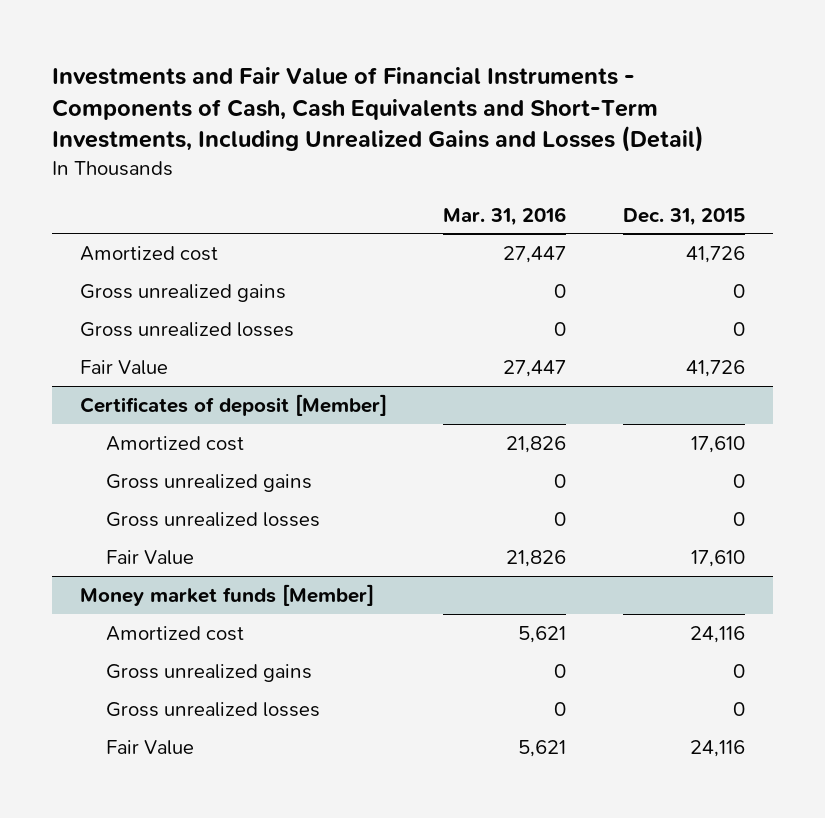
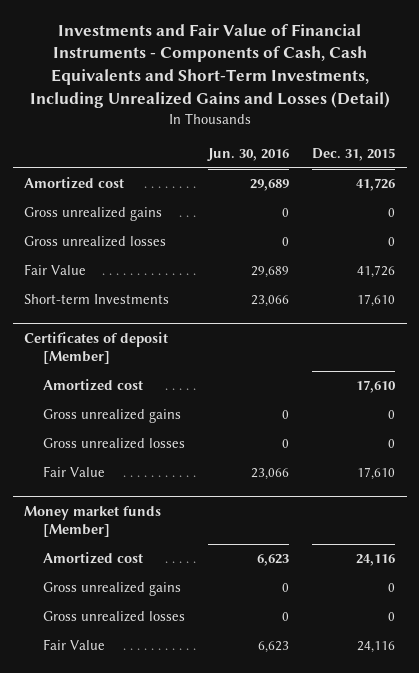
[443,206,567,226] Mar. 31, 2016 -> none
none -> [206,147,289,161] Jun. 30, 2016
none -> [24,294,170,305] Short-term Investments

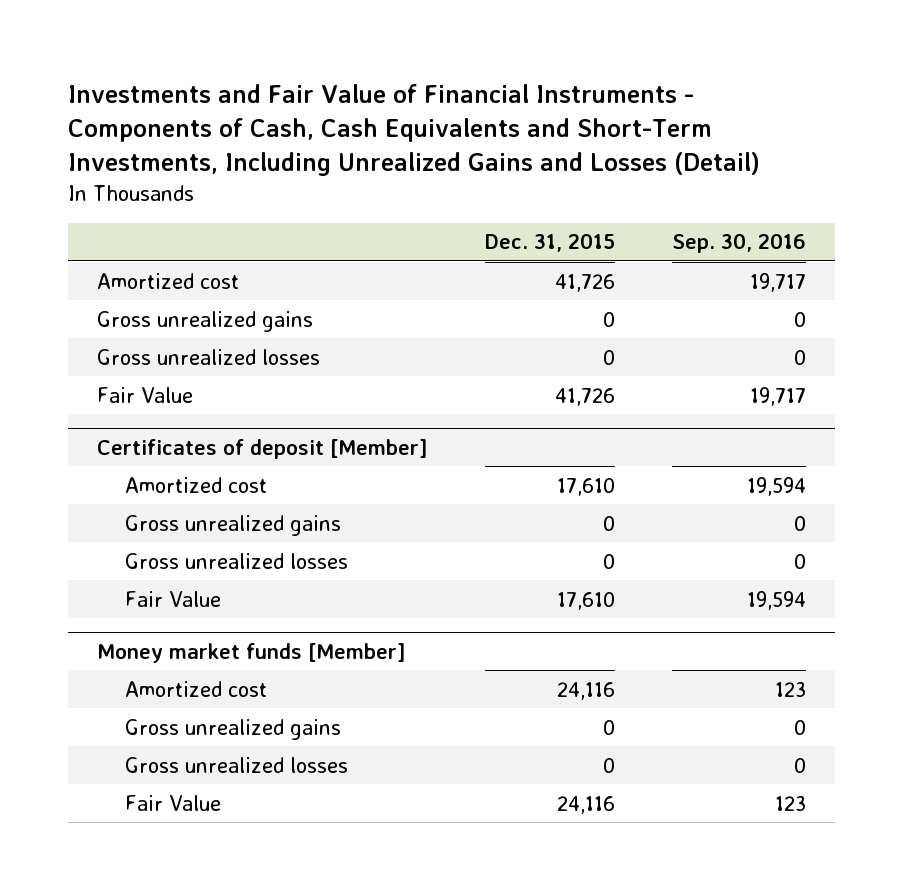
[206,147,289,161] Jun. 30, 2016 -> none
none -> [672,233,807,254] Sep. 30, 2016
[24,294,170,305] Short-term Investments -> none

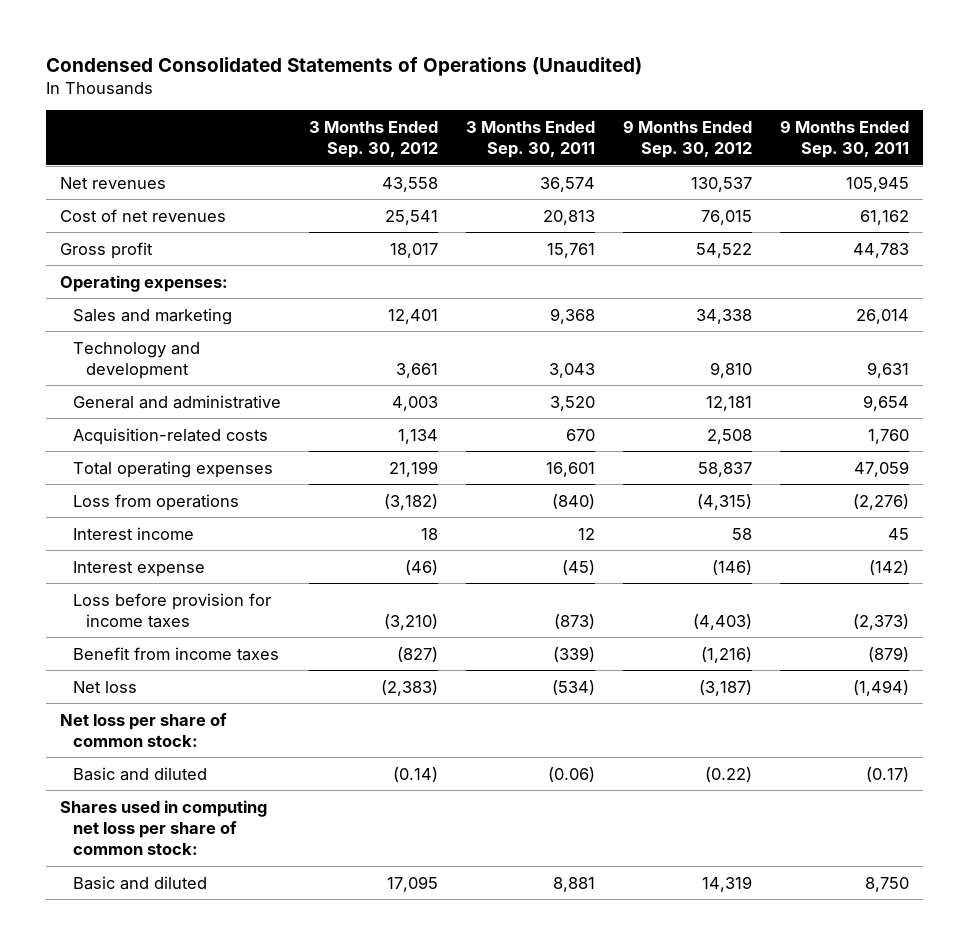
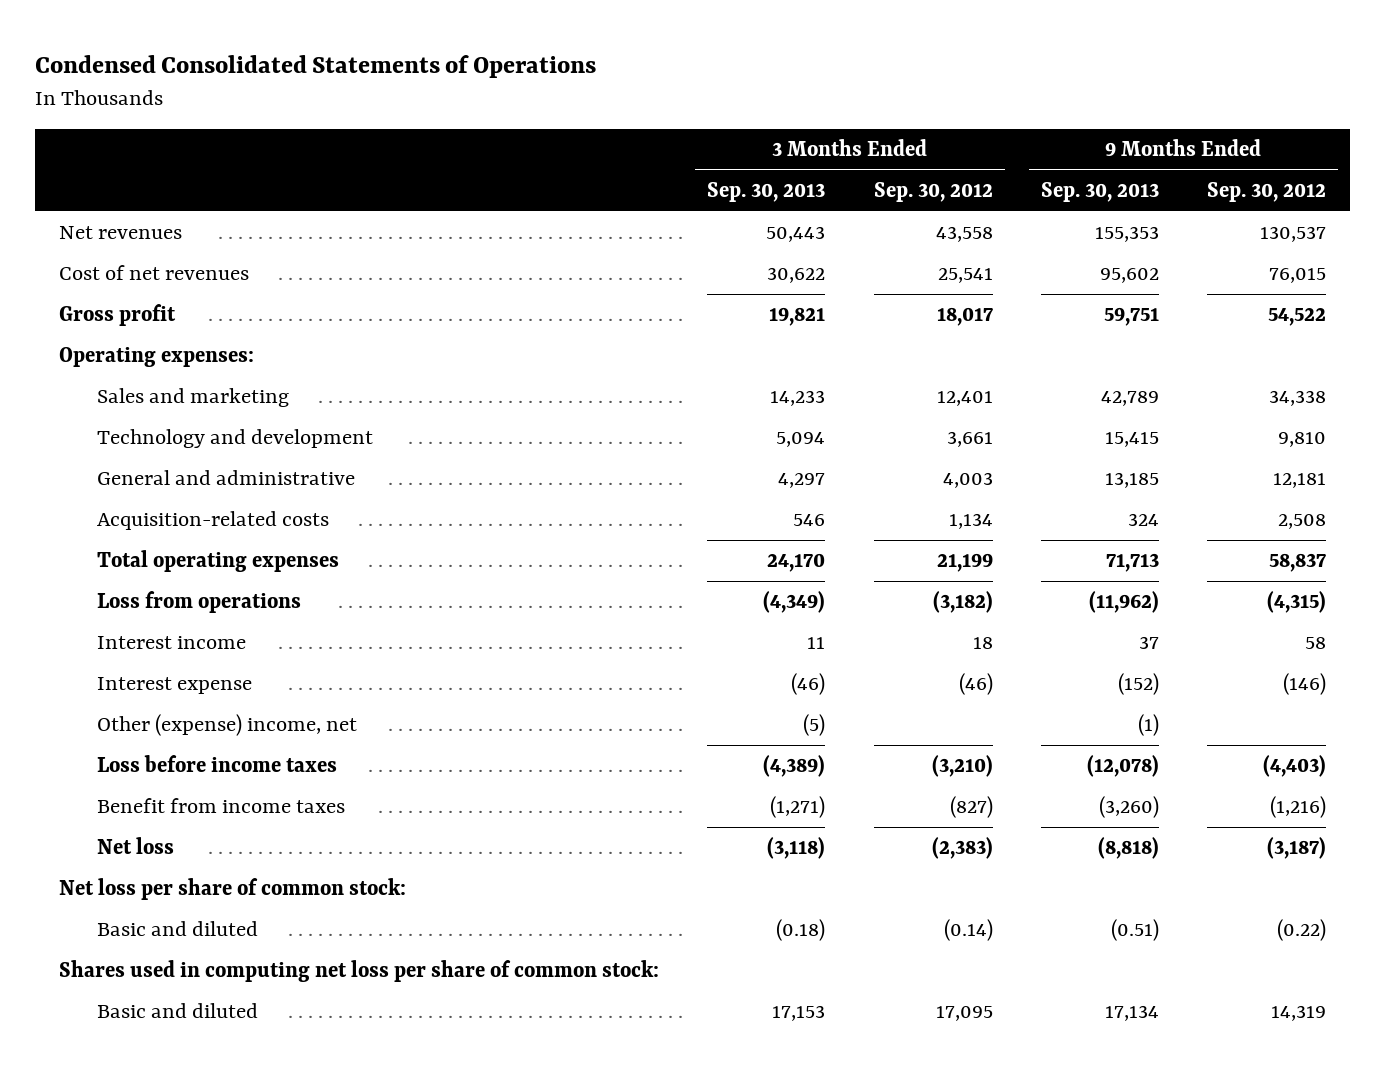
[46,56,643,76] Condensed Consolidated Statements of Operations (Unaudited) -> [35,54,597,78] Condensed Consolidated Statements of Operations
[465,120,595,159] 3 Months Ended Sep. 30, 2011 -> none
[779,119,909,159] 9 Months Ended Sep. 30, 2011 -> none
none -> [707,182,826,203] Sep. 30, 2013
none -> [1040,182,1159,203] Sep. 30, 2013
none -> [96,714,357,737] Other (expense) income, net
[72,592,271,628] Loss before provision for income taxes -> [96,755,337,773] Loss before income taxes

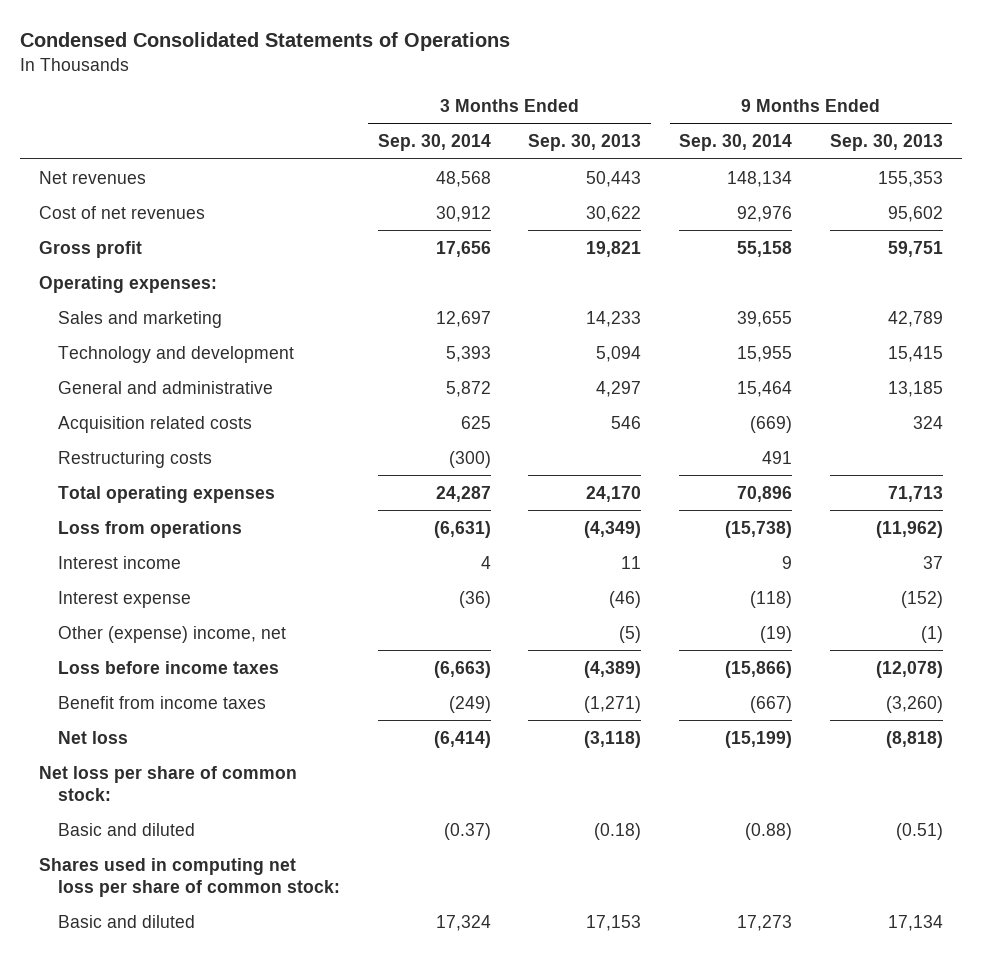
[873,182,993,203] Sep. 30, 2012 -> none
[1206,182,1326,203] Sep. 30, 2012 -> none
none -> [377,134,491,152] Sep. 30, 2014
none -> [679,134,793,152] Sep. 30, 2014
[96,511,329,531] Acquisition-related costs -> [58,415,253,433] Acquisition related costs
none -> [58,450,213,468] Restructuring costs

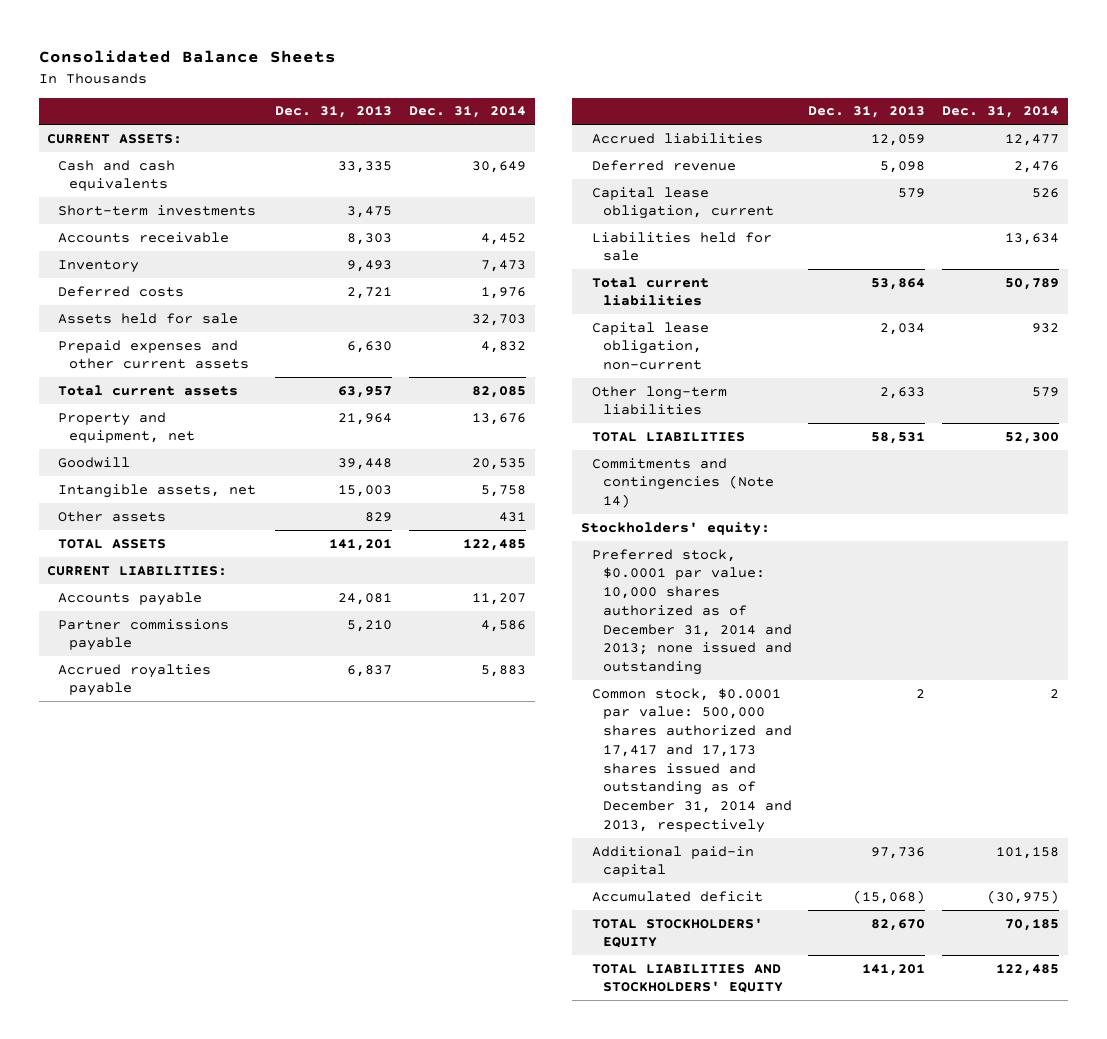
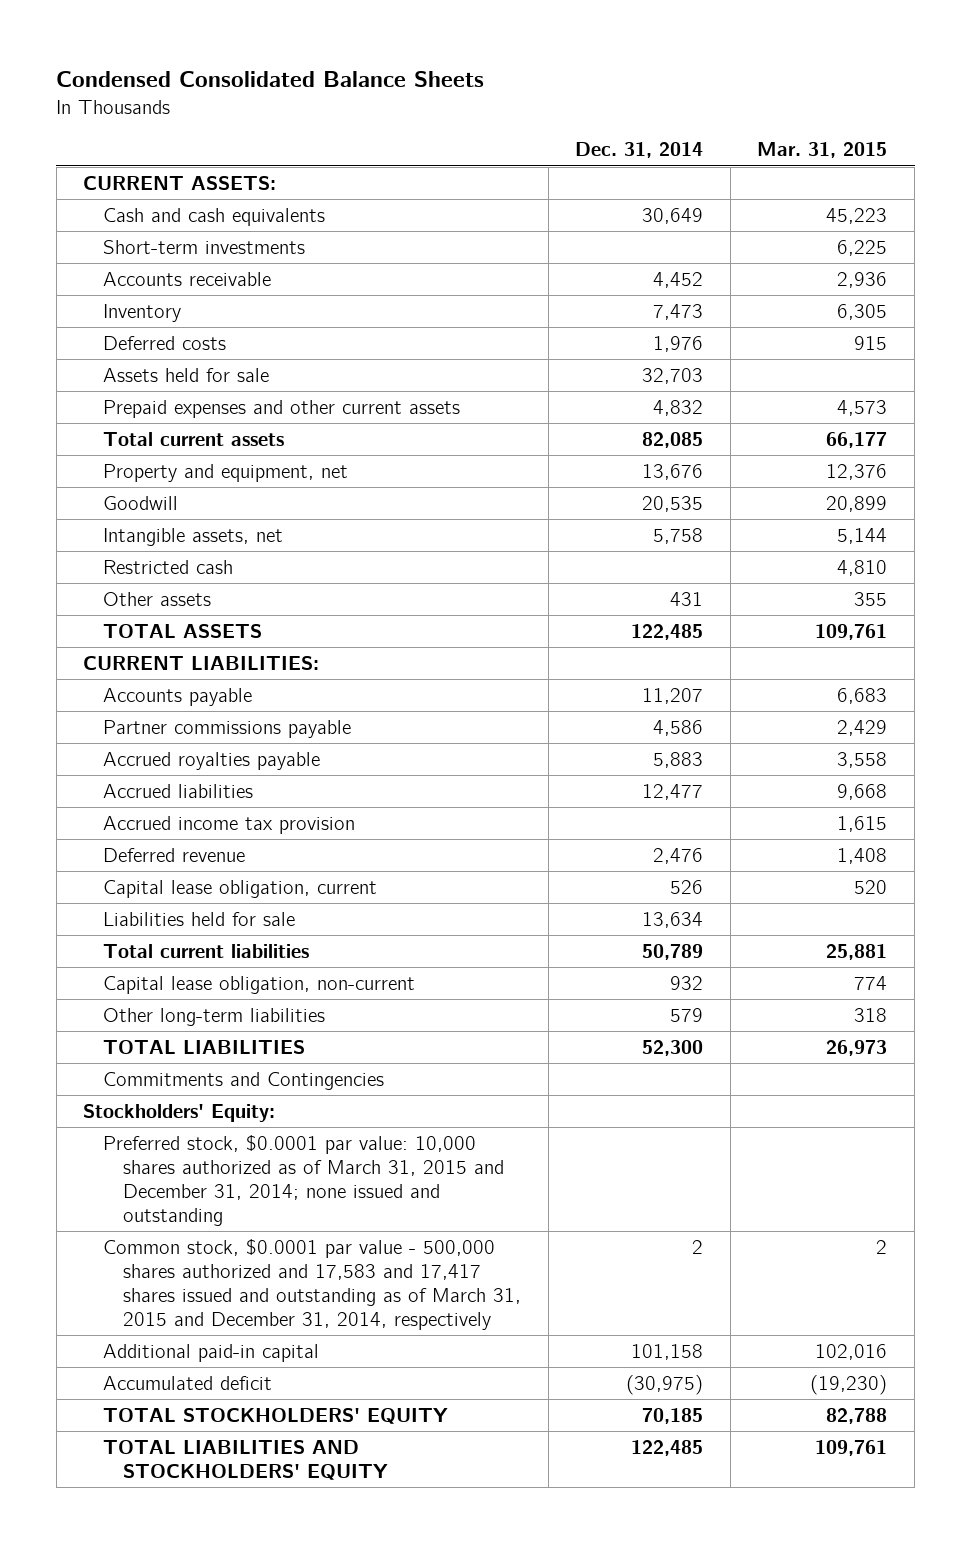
[39,50,337,64] Consolidated Balance Sheets -> [56,70,485,87] Condensed Consolidated Balance Sheets
[275,106,393,119] Dec. 31, 2013 -> none
none -> [757,142,888,159] Mar. 31, 2015
none -> [103,559,234,574] Restricted cash
none -> [103,815,356,834] Accrued income tax provision
[591,457,774,509] Commitments and contingencies (Note 14) -> [103,1071,385,1090] Commitments and Contingencies
[580,521,770,536] Stockholders' equity: -> [83,1103,276,1122] Stockholders' Equity:
[591,548,792,676] Preferred stock, $0.0001 par value: 10,000 shares authorized as of December 31, 2014 and 2013; none issued and outstanding -> [103,1134,504,1226] Preferred stock, $0.0001 par value: 10,000 shares authorized as of March 31, 2015 and December 31, 2014; none issued and outstanding
[591,687,792,833] Common stock, $0.0001 par value: 500,000 shares authorized and 17,417 and 17,173 shares issued and outstanding as of December 31, 2014 and 2013, respectively -> [103,1238,521,1330] Common stock, $0.0001 par value - 500,000 shares authorized and 17,583 and 17,417 shares issued and outstanding as of March 31, 2015 and December 31, 2014, respectively

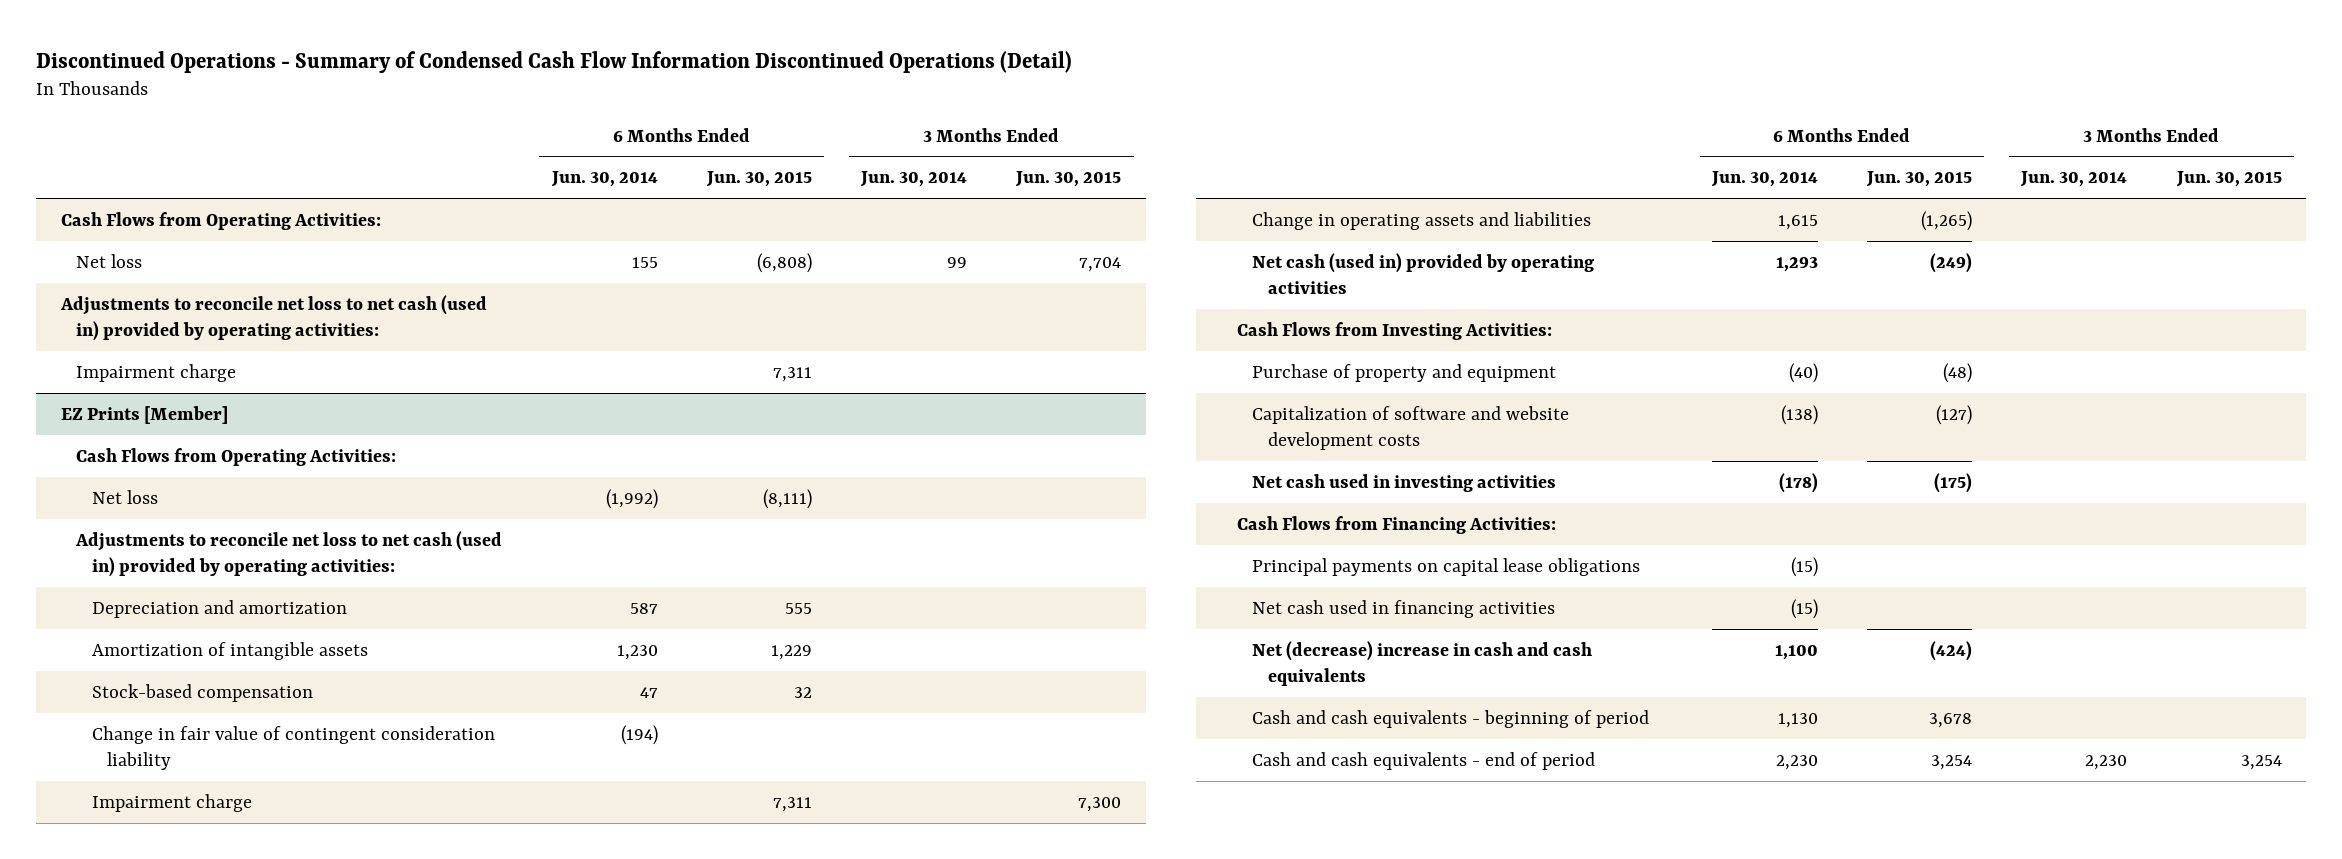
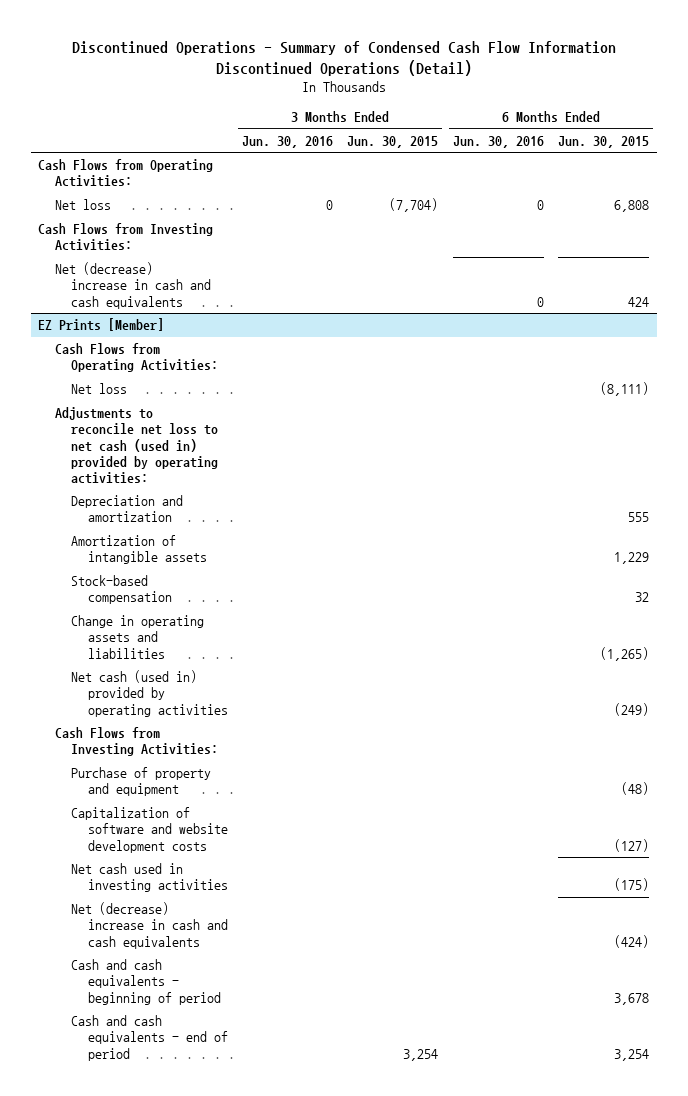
[550,171,658,188] Jun. 30, 2014 -> none
[859,171,967,188] Jun. 30, 2014 -> none
none -> [241,135,333,148] Jun. 30, 2016
none -> [452,135,544,148] Jun. 30, 2016
[59,294,487,341] Adjustments to reconcile net loss to net cash (used in) provided by operating activities: -> none
[76,363,237,382] Impairment charge -> none
[756,252,812,273] (6,808) -> [614,200,650,213] 6,808
[1079,256,1122,272] 7,704 -> [389,198,439,213] (7,704)
none -> [38,223,214,252] Cash Flows from Investing Activities:
none -> [54,262,212,309] Net (decrease) increase in cash and cash equivalents
[91,725,495,770] Change in fair value of contingent consideration liability -> none
[91,793,252,812] Impairment charge -> none
[1236,515,1556,534] Cash Flows from Financing Activities: -> none
[1252,557,1641,576] Principal payments on capital lease obligations -> none
[1252,599,1556,618] Net cash used in financing activities -> none

